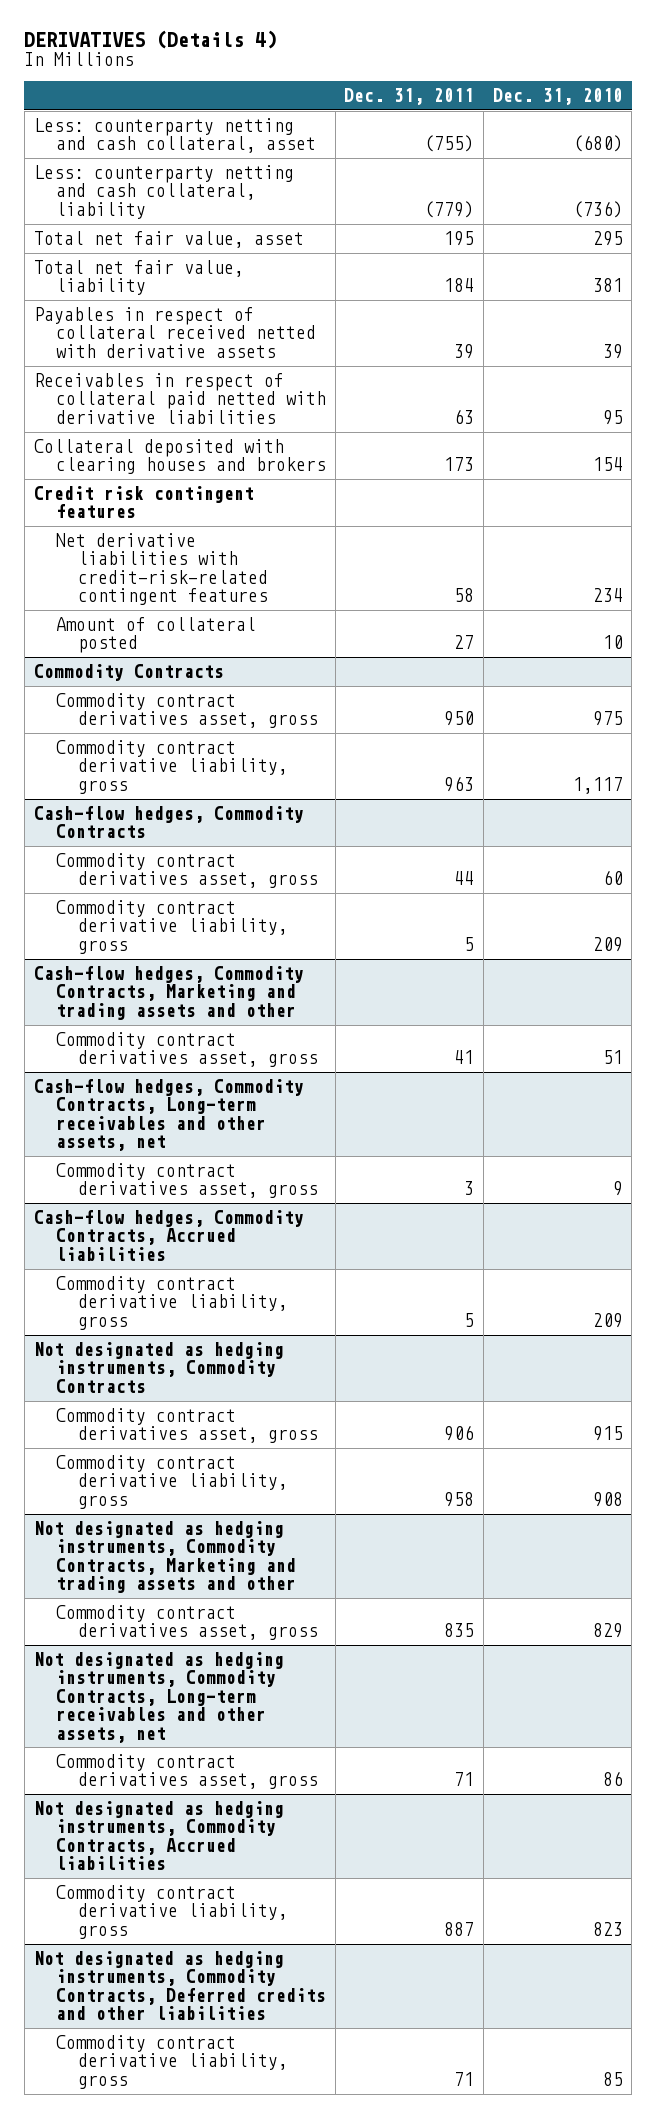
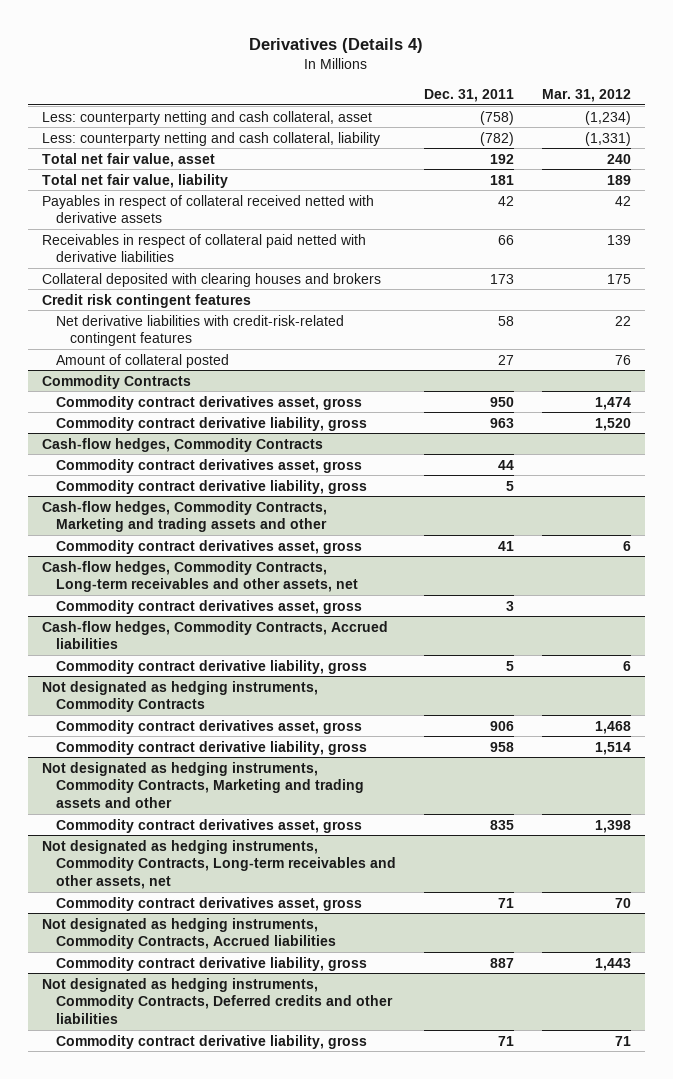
[24,29,278,49] DERIVATIVES (Details 4) -> [249,37,424,53] Derivatives (Details 4)
[492,87,623,105] Dec. 31, 2010 -> none
none -> [542,88,632,102] Mar. 31, 2012
[424,135,475,153] (755) -> [479,110,514,125] (758)
[424,200,475,218] (779) -> [479,131,514,146] (782)
[444,231,475,247] 195 -> [489,153,514,164] 192
[444,278,475,293] 184 -> [489,174,514,185] 181
[454,343,475,359] 39 -> [497,195,514,206] 42
[454,408,475,424] 63 -> [497,234,514,245] 66

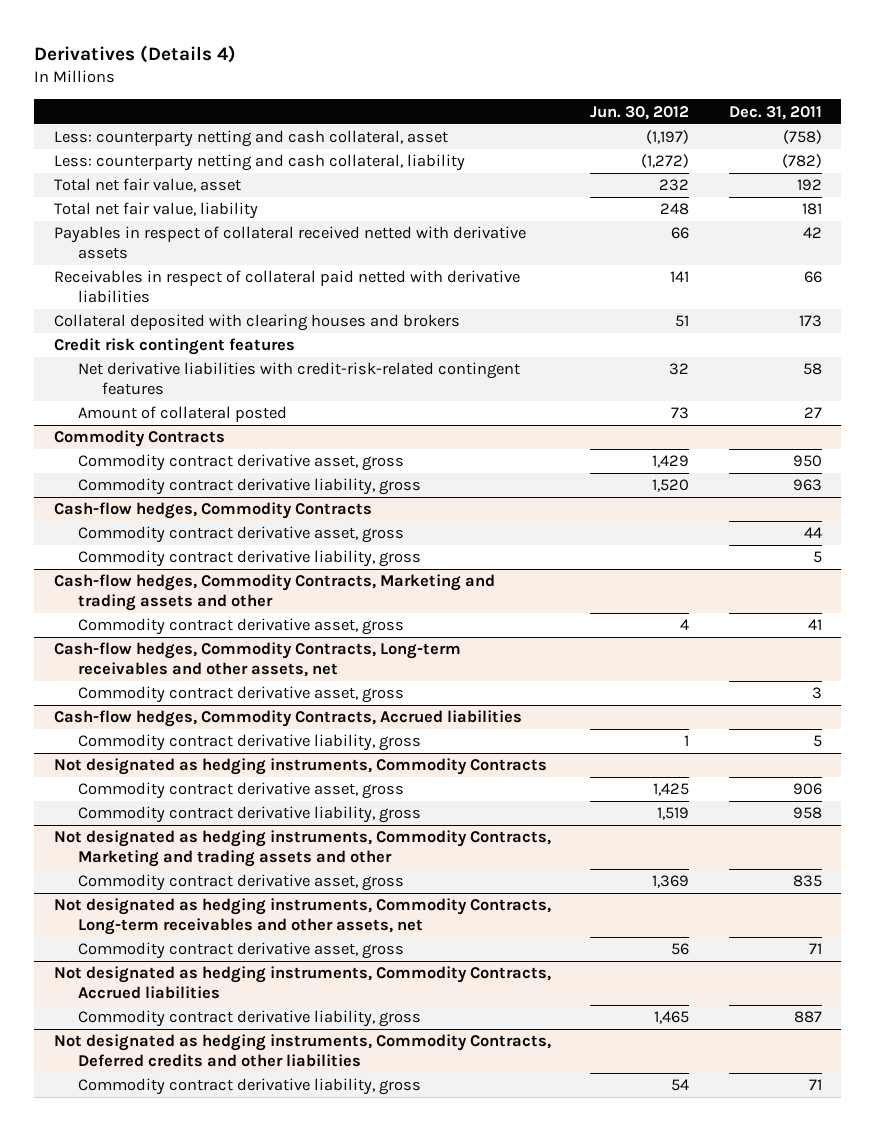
[542,88,632,102] Mar. 31, 2012 -> none
none -> [590,105,690,120] Jun. 30, 2012
[55,395,362,410] Commodity contract derivatives asset, gross -> [77,454,404,472] Commodity contract derivative asset, gross
[55,458,362,473] Commodity contract derivatives asset, gross -> [77,526,404,544] Commodity contract derivative asset, gross
[55,539,362,554] Commodity contract derivatives asset, gross -> [77,618,404,636] Commodity contract derivative asset, gross
[55,599,362,614] Commodity contract derivatives asset, gross -> [77,686,404,704] Commodity contract derivative asset, gross
[55,719,362,734] Commodity contract derivatives asset, gross -> [77,782,404,800] Commodity contract derivative asset, gross
[55,818,362,833] Commodity contract derivatives asset, gross -> [77,874,404,892] Commodity contract derivative asset, gross
[55,896,362,911] Commodity contract derivatives asset, gross -> [77,942,404,960] Commodity contract derivative asset, gross

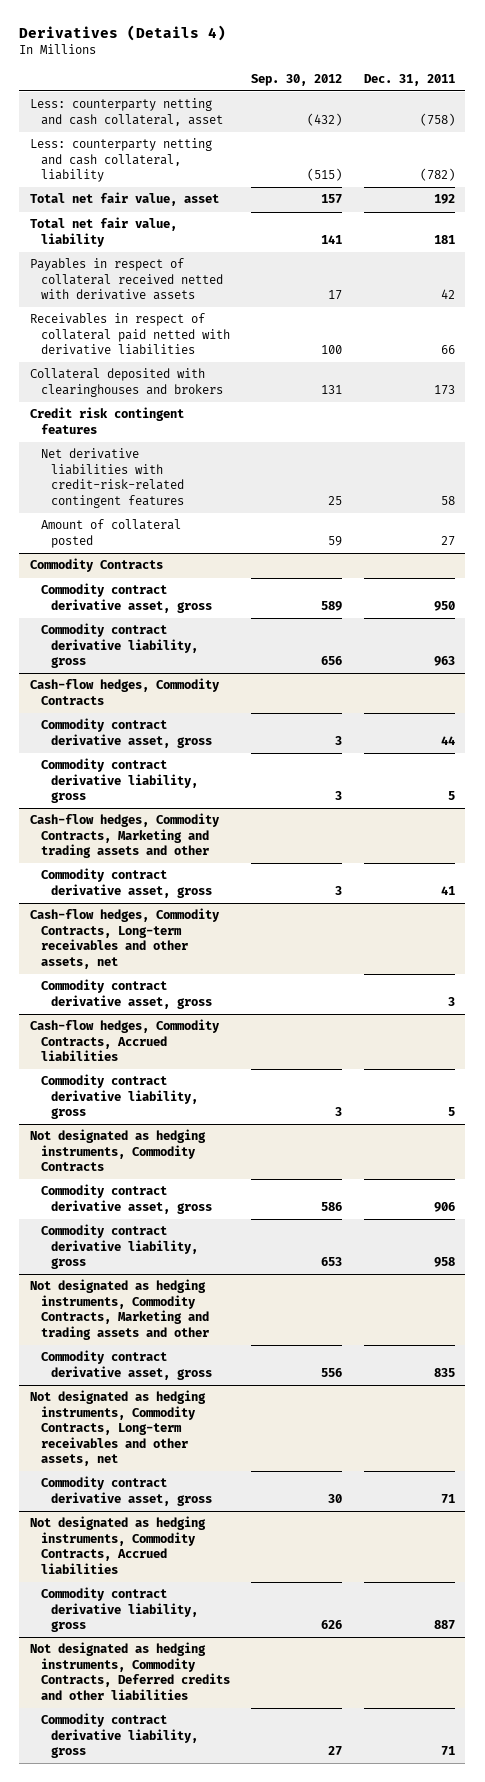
[590,105,690,120] Jun. 30, 2012 -> none
none -> [251,73,343,86] Sep. 30, 2012
[53,314,460,332] Collateral deposited with clearing houses and brokers -> [30,368,223,397] Collateral deposited with clearinghouses and brokers

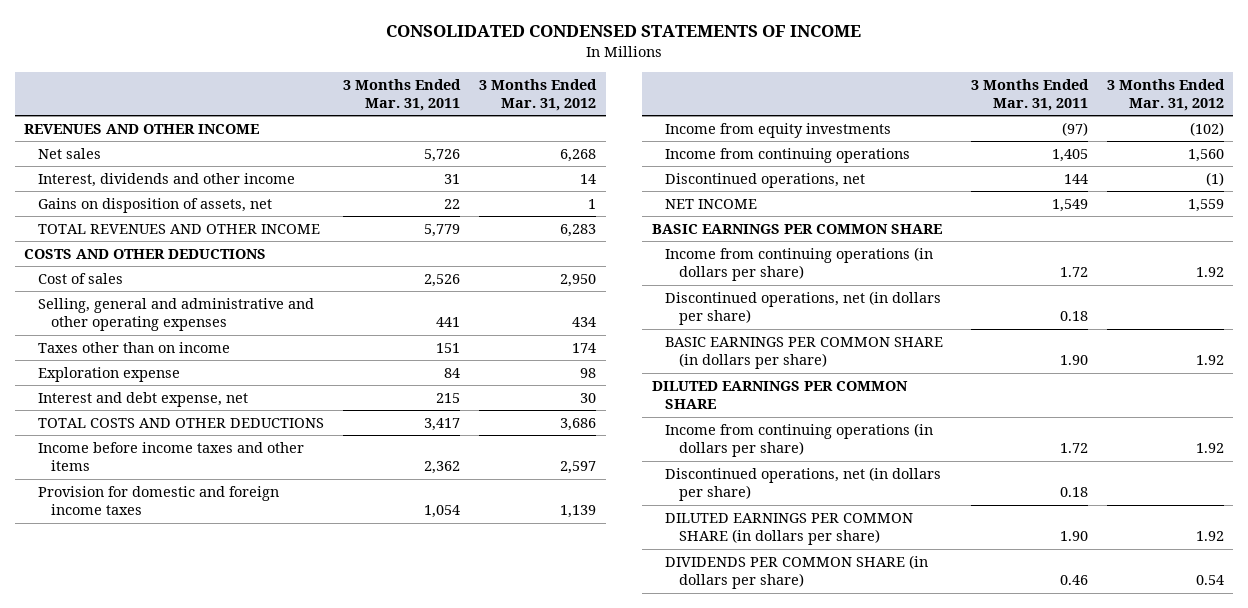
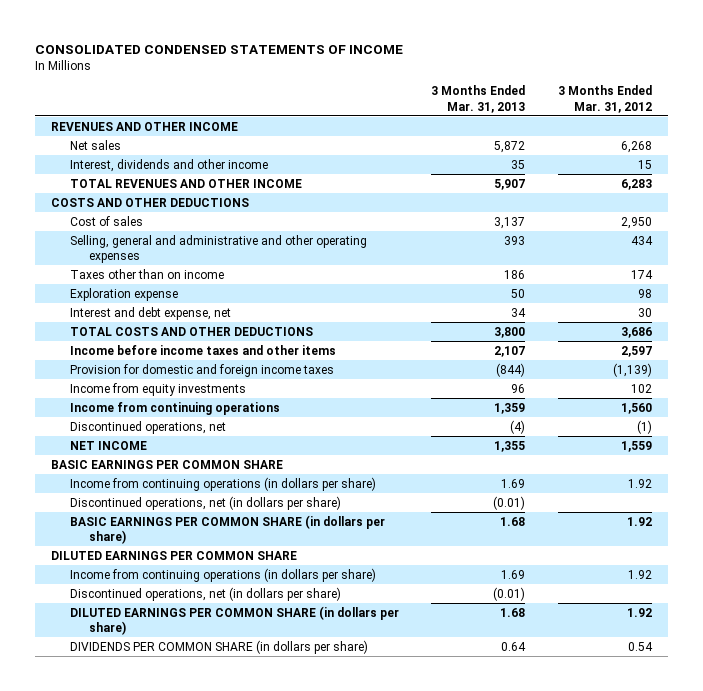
[342,78,461,111] 3 Months Ended Mar. 31, 2011 -> none
none -> [431,85,526,113] 3 Months Ended Mar. 31, 2013
[37,197,272,213] Gains on disposition of assets, net -> none
[580,173,597,184] 14 -> [637,159,652,169] 15
[560,505,597,519] 1,139 -> [612,362,652,377] (1,139)
[1189,121,1224,136] (102) -> [630,383,652,393] 102

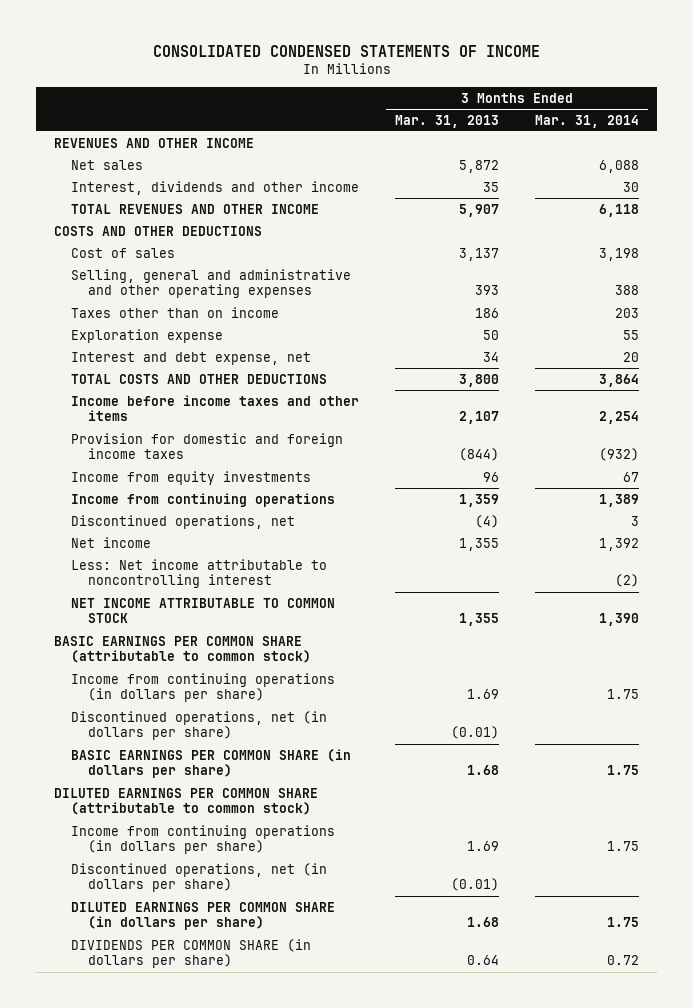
[557,85,652,113] 3 Months Ended Mar. 31, 2012 -> none
none -> [535,114,640,128] Mar. 31, 2014
none -> [71,536,152,548] Net income
none -> [71,558,328,589] Less: Net income attributable to noncontrolling interest
[69,440,147,450] NET INCOME -> [71,597,336,624] NET INCOME ATTRIBUTABLE TO COMMON STOCK
[51,459,284,469] BASIC EARNINGS PER COMMON SHARE -> [54,635,312,664] BASIC EARNINGS PER COMMON SHARE (attributable to common stock)
[51,550,298,560] DILUTED EARNINGS PER COMMON SHARE -> [54,787,319,816] DILUTED EARNINGS PER COMMON SHARE (attributable to common stock)

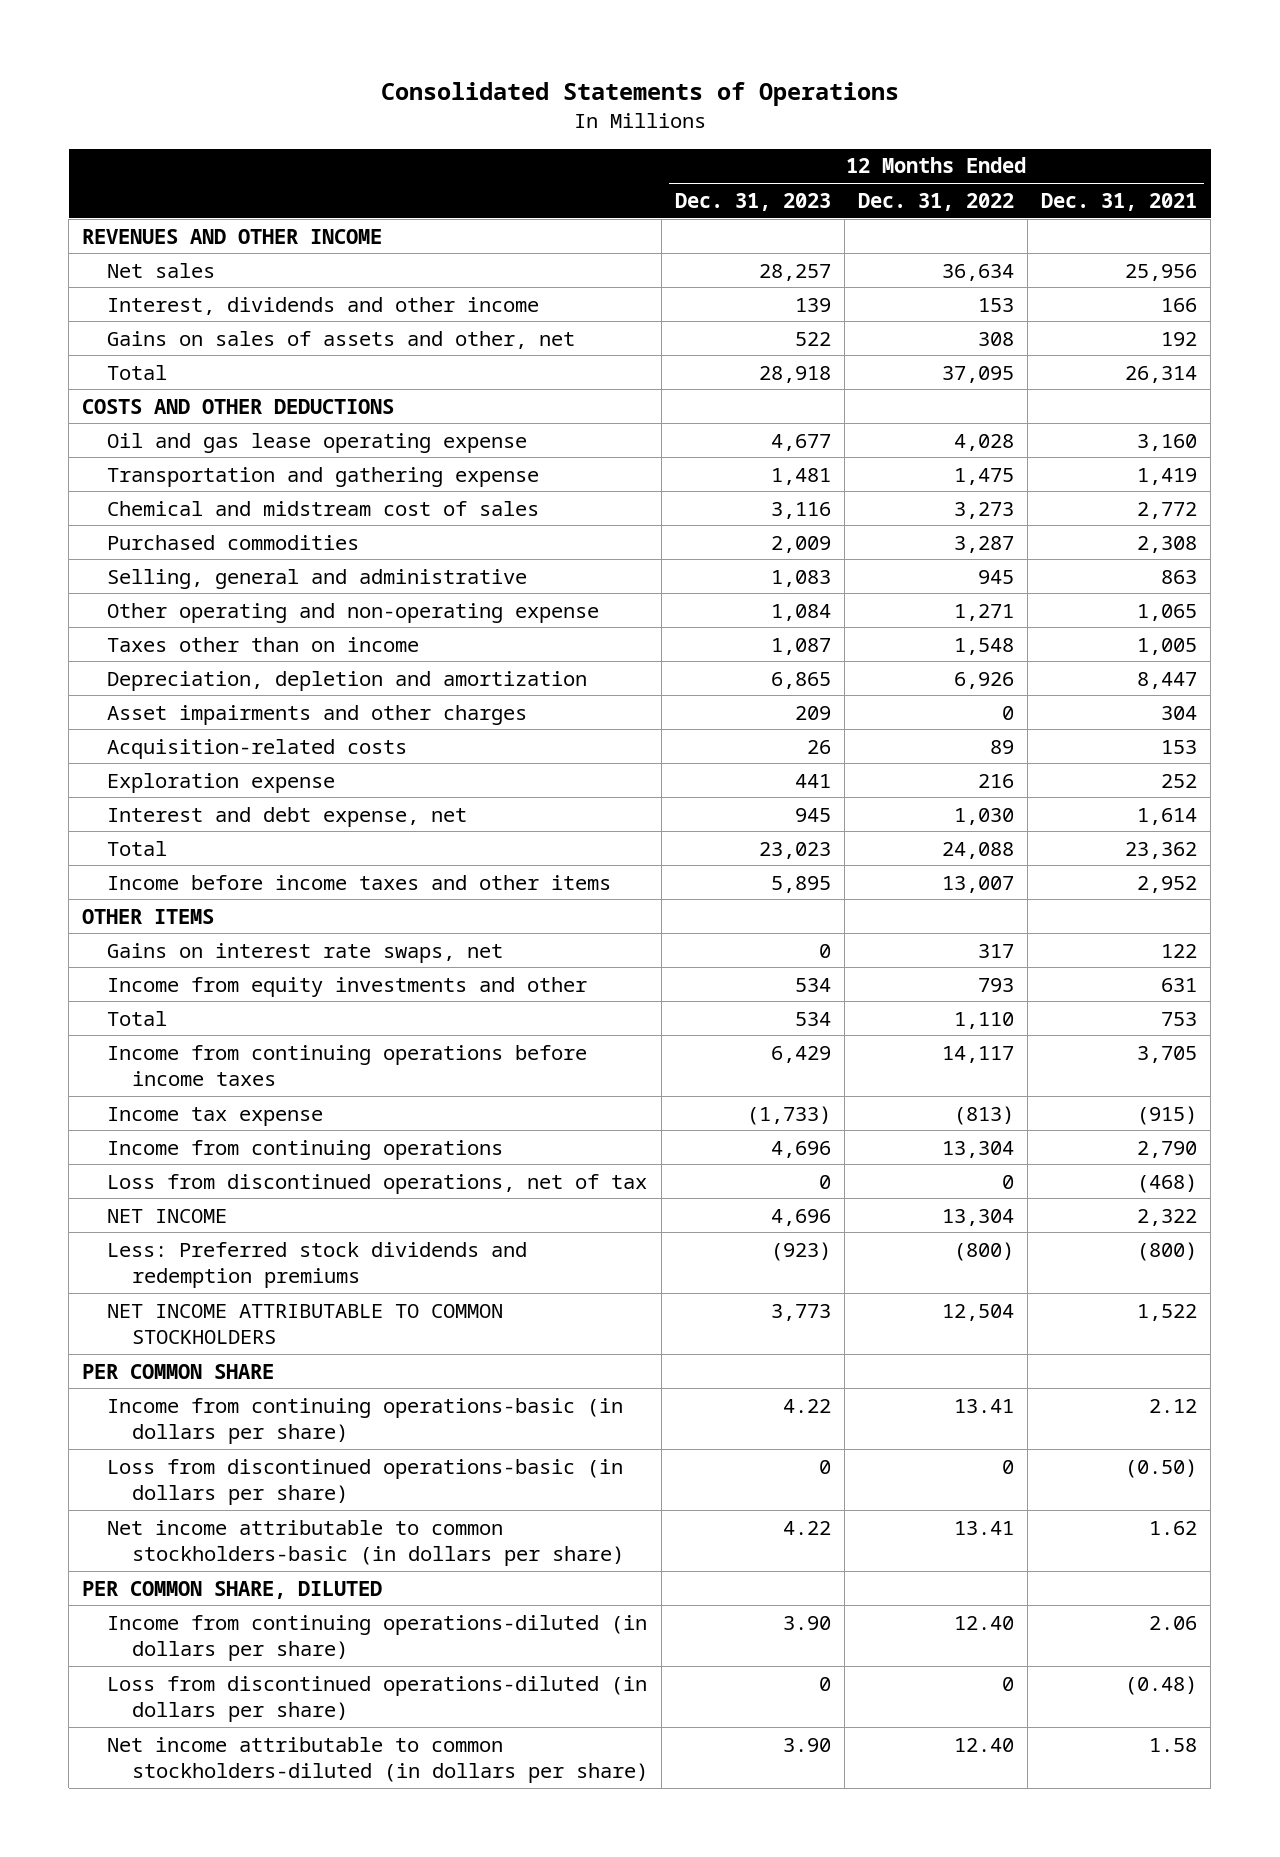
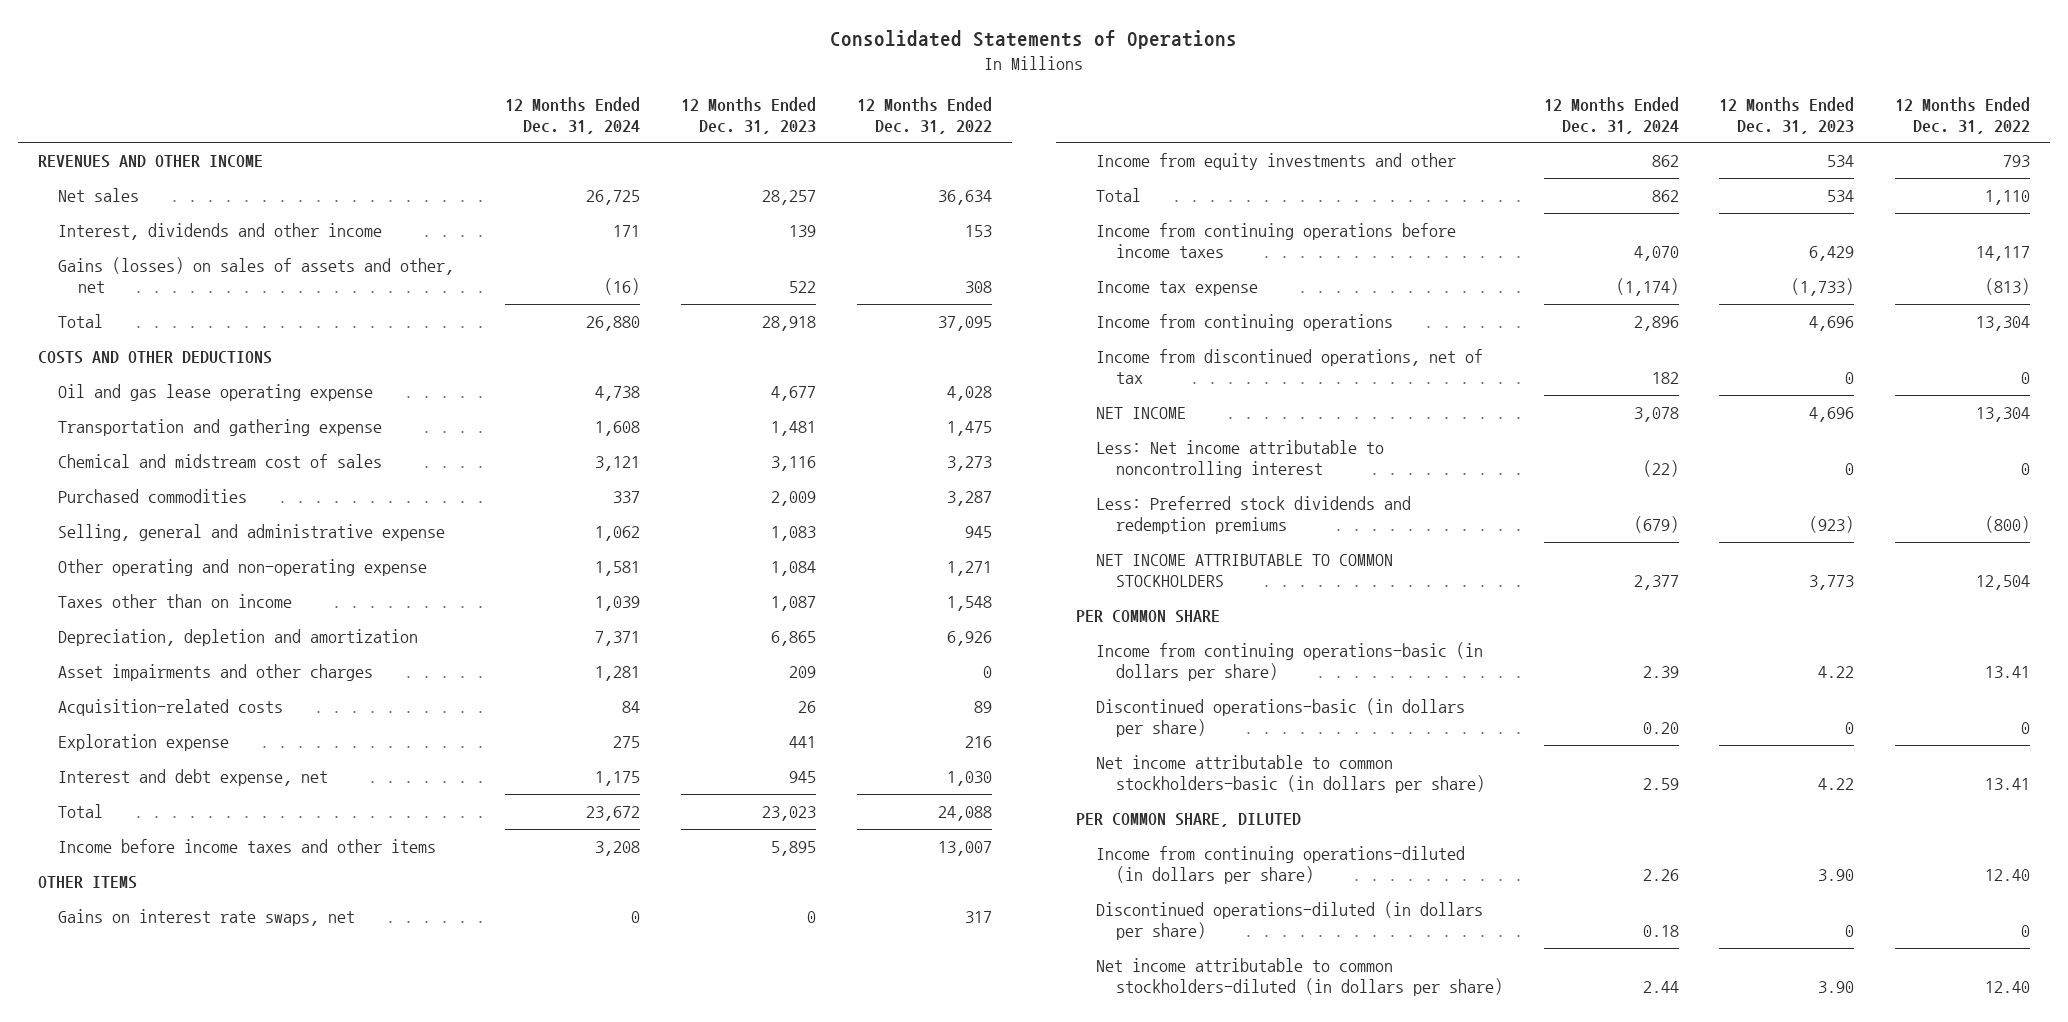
[1041,192,1198,211] Dec. 31, 2021 -> none
none -> [505,96,641,134] 12 Months Ended Dec. 31, 2024
[107,330,576,349] Gains on sales of assets and other, net -> [57,256,454,293] Gains (losses) on sales of assets and other, net
[107,568,528,589] Selling, general and administrative -> [57,523,445,541] Selling, general and administrative expense
[107,1173,648,1194] Loss from discontinued operations, net of tax -> [1096,348,1484,384] Income from discontinued operations, net of tax
none -> [1096,439,1385,478] Less: Net income attributable to noncontrolling interest
[107,1458,624,1506] Loss from discontinued operations-basic (in dollars per share) -> [1096,697,1466,737] Discontinued operations-basic (in dollars per share)
[107,1675,648,1723] Loss from discontinued operations-diluted (in dollars per share) -> [1096,900,1484,940] Discontinued operations-diluted (in dollars per share)

